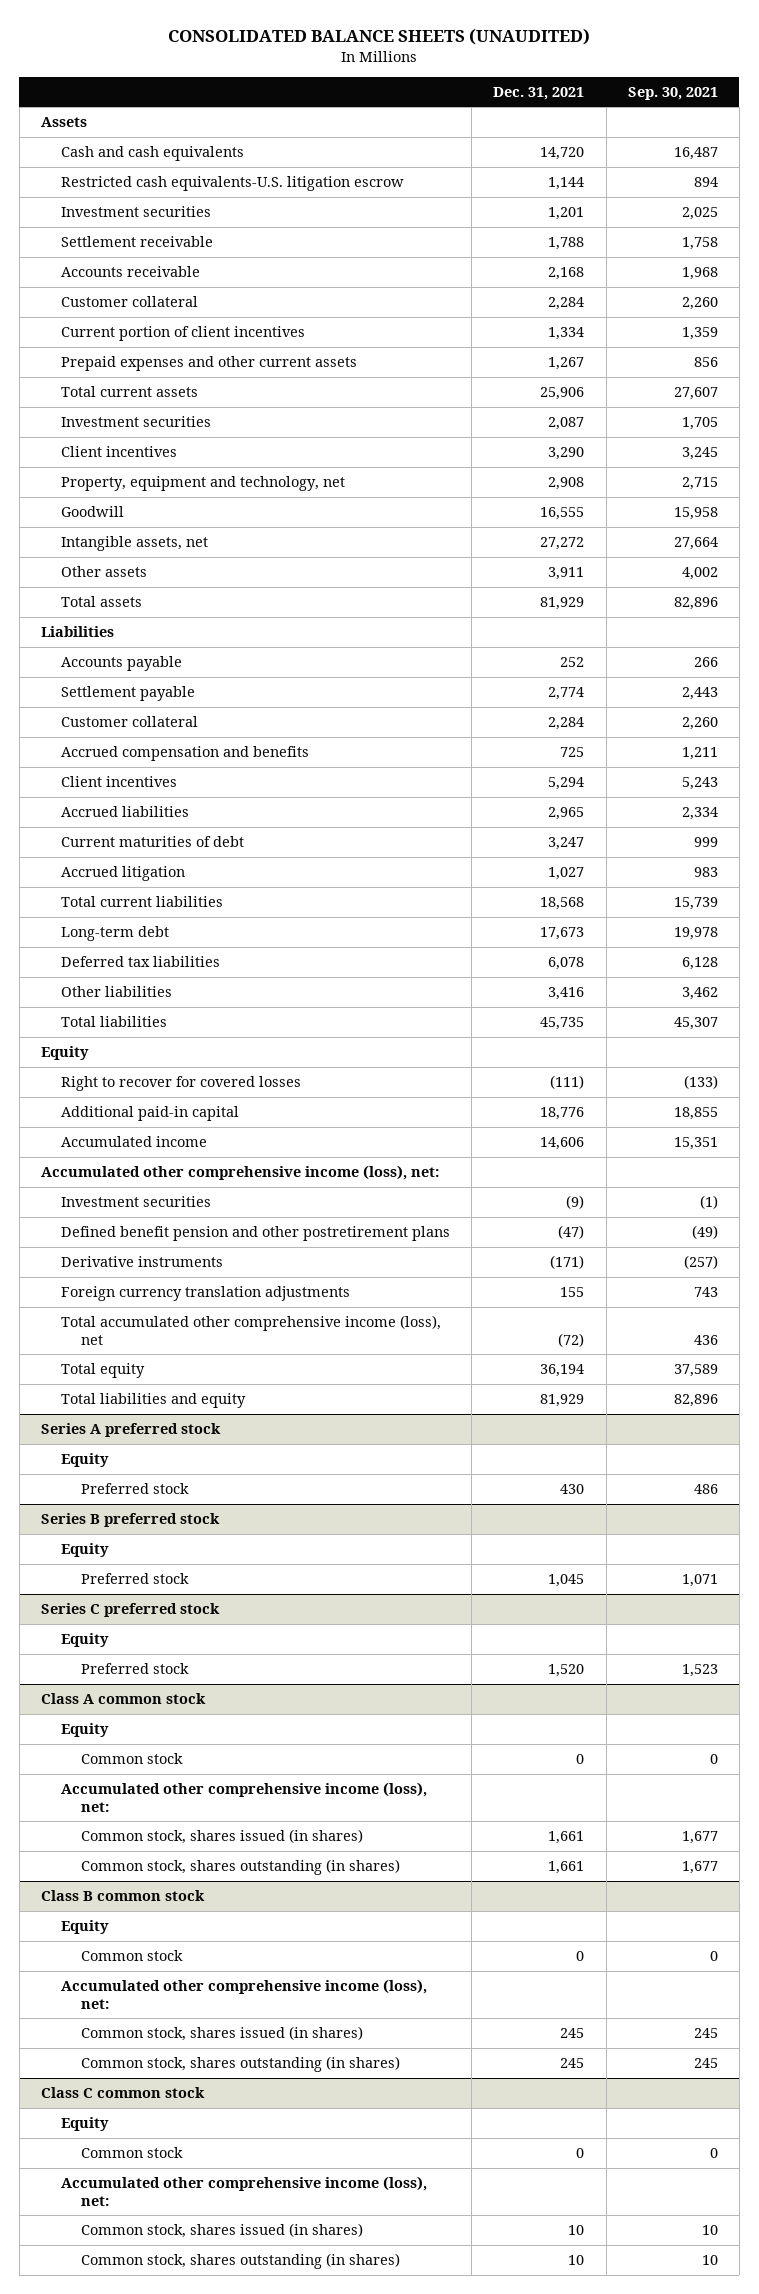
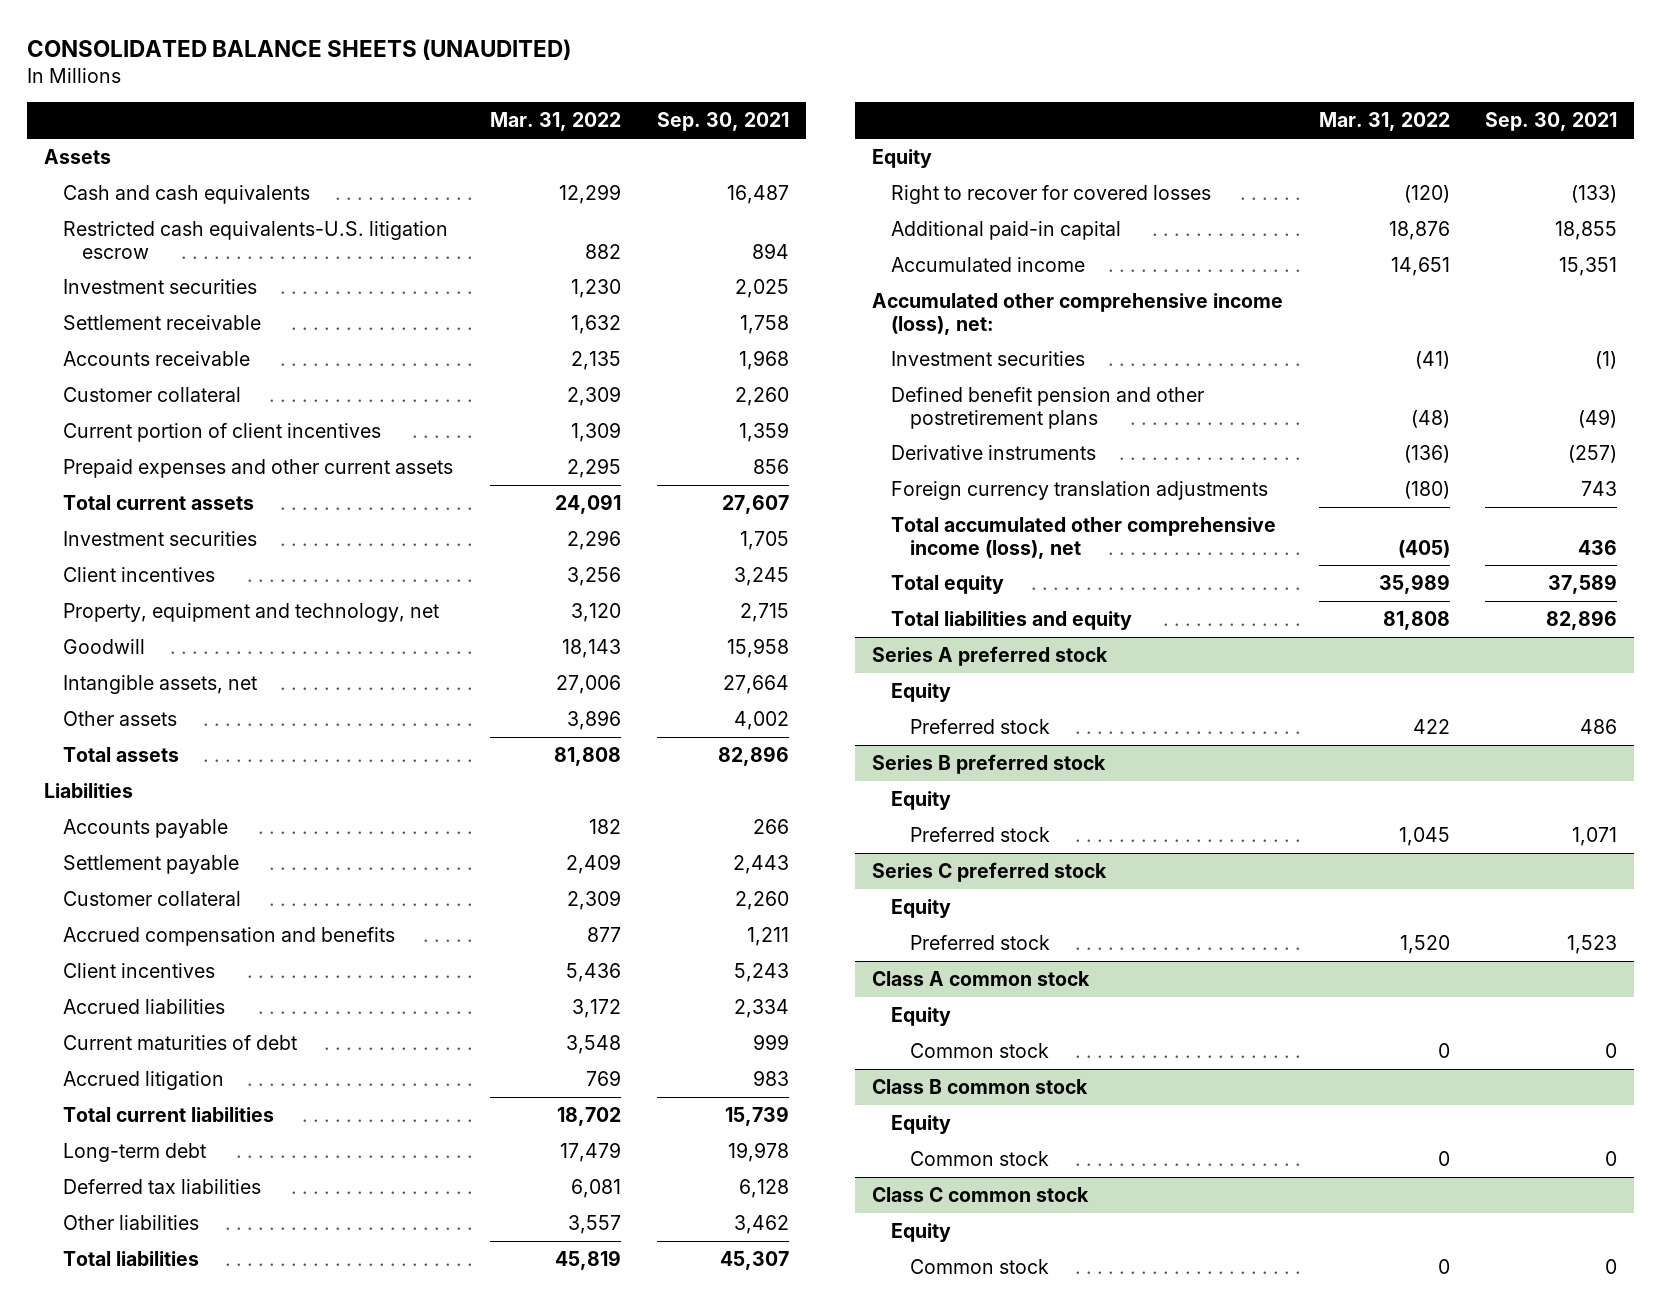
[493,86,585,100] Dec. 31, 2021 -> none
none -> [490,112,622,132] Mar. 31, 2022
[61,1782,428,1812] Accumulated other comprehensive income (loss), net: -> none
[81,1829,364,1845] Common stock, shares issued (in shares) -> none
[81,1859,401,1876] Common stock, shares outstanding (in shares) -> none
[61,1979,428,2009] Accumulated other comprehensive income (loss), net: -> none
[81,2026,364,2042] Common stock, shares issued (in shares) -> none
[81,2056,401,2073] Common stock, shares outstanding (in shares) -> none
[61,2176,428,2206] Accumulated other comprehensive income (loss), net: -> none
[81,2223,364,2239] Common stock, shares issued (in shares) -> none
[81,2253,401,2270] Common stock, shares outstanding (in shares) -> none

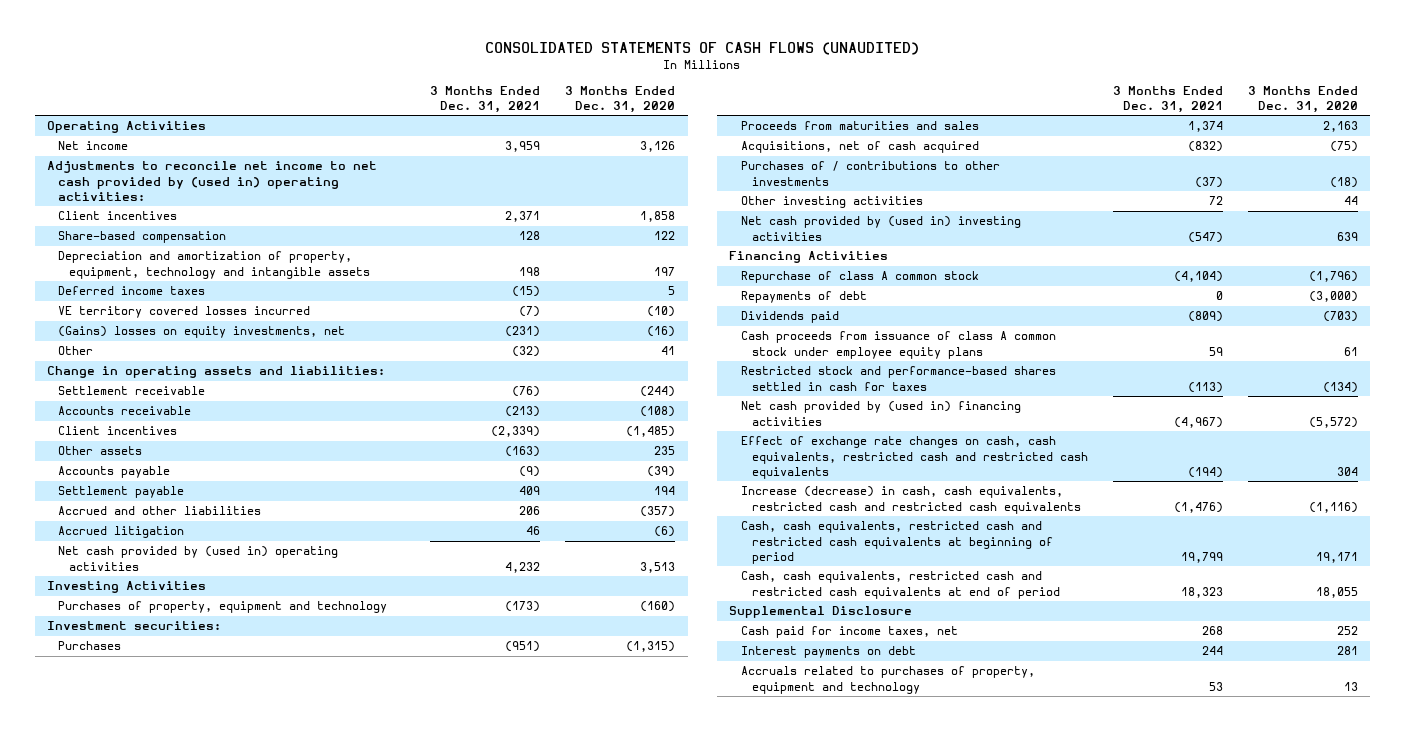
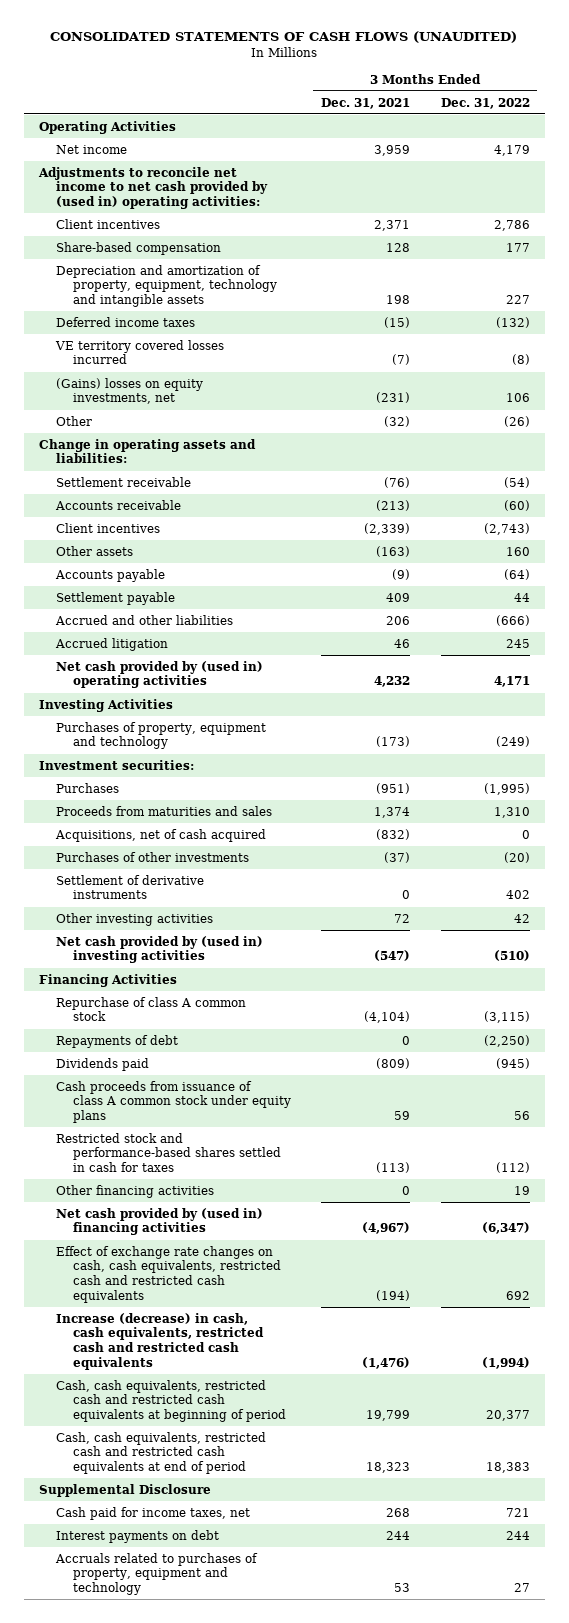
[565,85,676,113] 3 Months Ended Dec. 31, 2020 -> none
none -> [440,97,530,109] Dec. 31, 2022
[740,161,1000,186] Purchases of / contributions to other investments -> [55,851,249,862] Purchases of other investments
none -> [55,874,204,900] Settlement of derivative instruments
[740,331,1056,359] Cash proceeds from issuance of class A common stock under employee equity plans -> [55,1080,291,1124] Cash proceeds from issuance of class A common stock under equity plans
none -> [55,1184,214,1198] Other financing activities

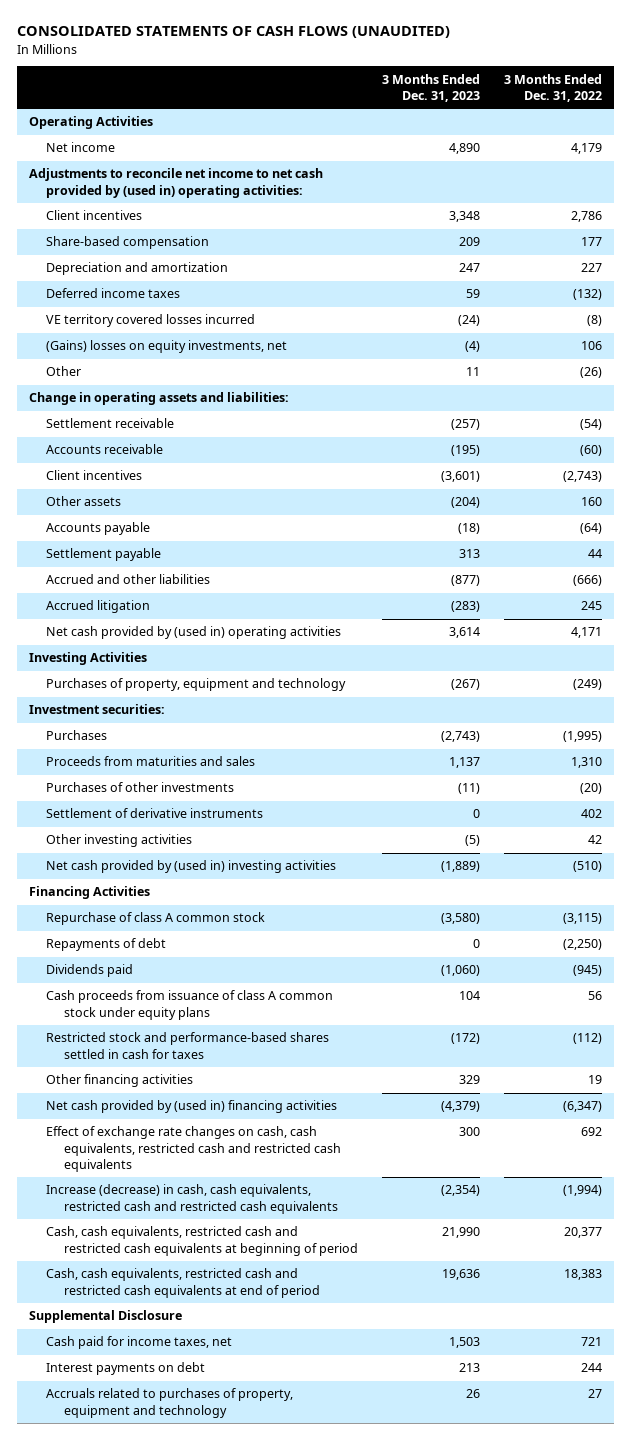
[321,97,411,109] Dec. 31, 2021 -> none
none -> [381,73,480,102] 3 Months Ended Dec. 31, 2023
[55,264,277,308] Depreciation and amortization of property, equipment, technology and intangible assets -> [46,262,229,276] Depreciation and amortization
[54,828,266,842] Acquisitions, net of cash acquired -> none

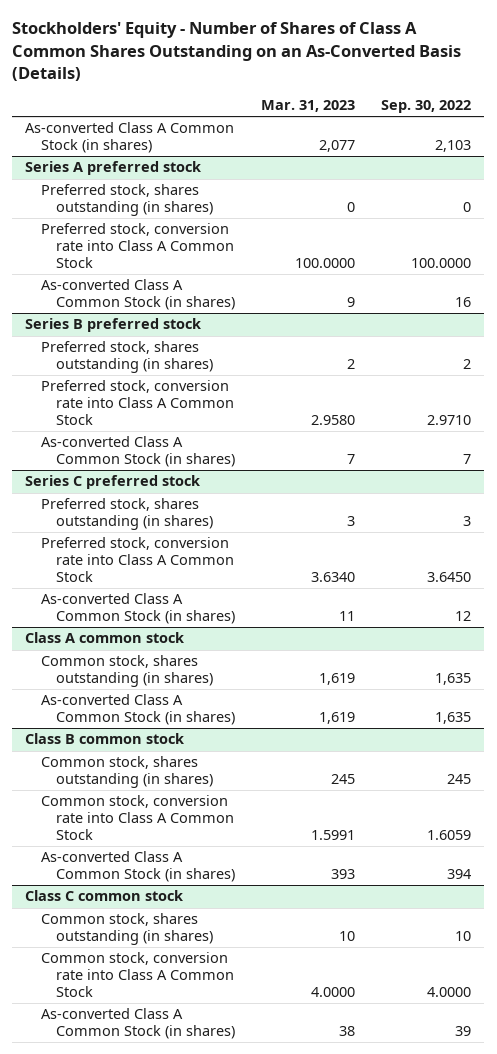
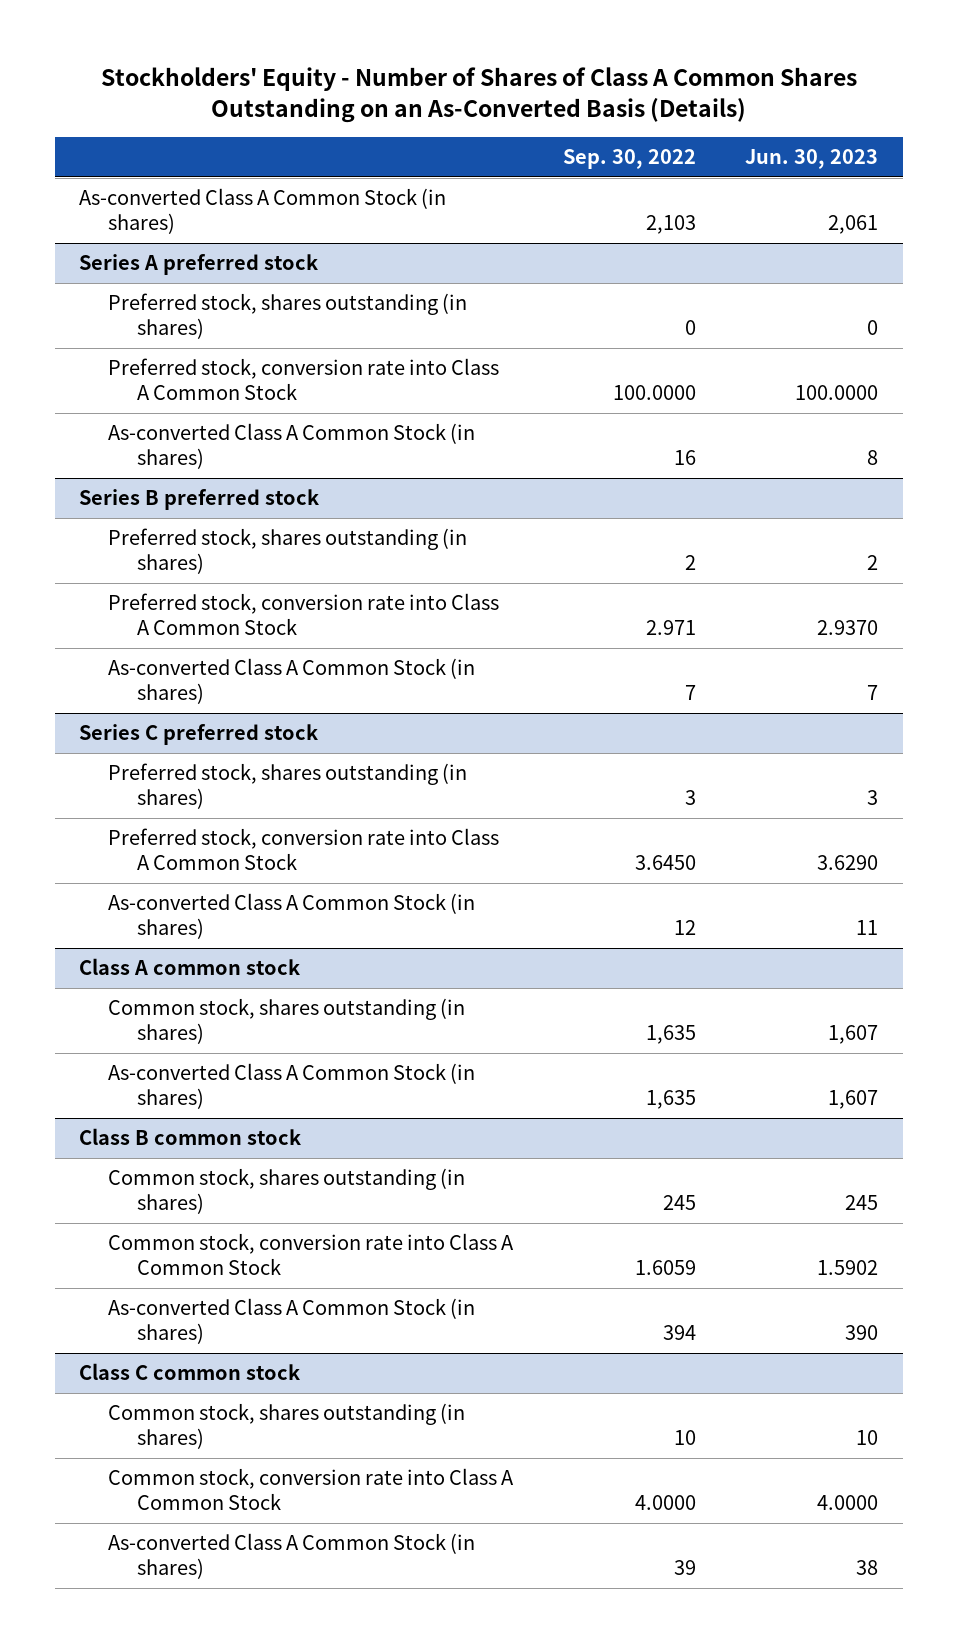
[261,100,356,113] Mar. 31, 2023 -> none
none -> [744,149,878,170] Jun. 30, 2023
[427,414,472,425] 2.9710 -> [645,620,696,636] 2.971

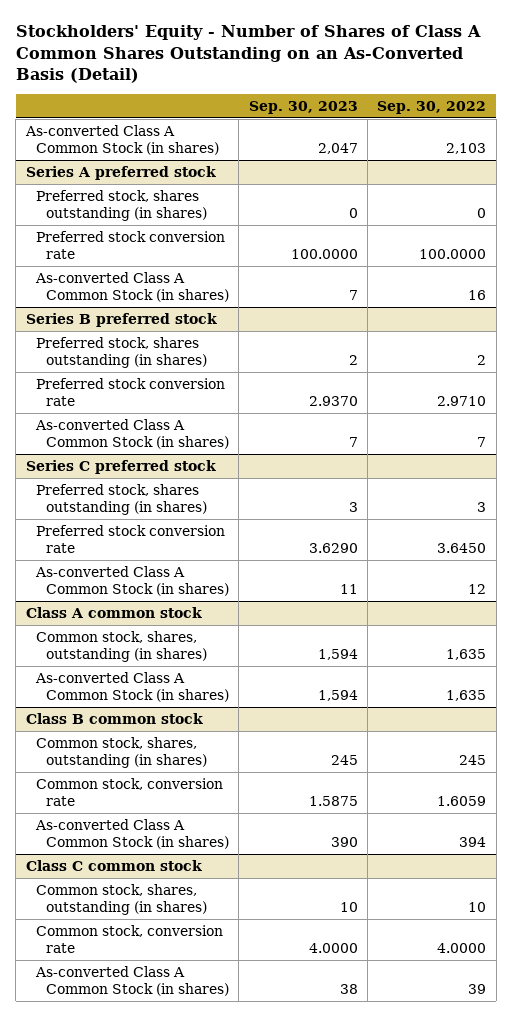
[100,66,857,123] Stockholders' Equity - Number of Shares of Class A Common Shares Outstanding on an As-Converted Basis (Details) -> [15,25,481,83] Stockholders' Equity - Number of Shares of Class A Common Shares Outstanding on an As-Converted Basis (Detail)
[744,149,878,170] Jun. 30, 2023 -> none
none -> [248,100,358,114] Sep. 30, 2023
[108,358,500,401] Preferred stock, conversion rate into Class A Common Stock -> [35,230,225,260] Preferred stock conversion rate
[108,593,500,636] Preferred stock, conversion rate into Class A Common Stock -> [35,377,225,407] Preferred stock conversion rate
[645,620,696,636] 2.971 -> [437,396,487,407] 2.9710
[108,828,500,871] Preferred stock, conversion rate into Class A Common Stock -> [35,524,225,554] Preferred stock conversion rate
[108,998,466,1045] Common stock, shares outstanding (in shares) -> [35,630,207,663] Common stock, shares, outstanding (in shares)
[108,1168,466,1215] Common stock, shares outstanding (in shares) -> [35,736,207,769] Common stock, shares, outstanding (in shares)
[108,1233,515,1276] Common stock, conversion rate into Class A Common Stock -> [35,777,223,807] Common stock, conversion rate
[108,1403,466,1450] Common stock, shares outstanding (in shares) -> [35,883,207,916] Common stock, shares, outstanding (in shares)
[108,1468,515,1511] Common stock, conversion rate into Class A Common Stock -> [35,924,223,954] Common stock, conversion rate

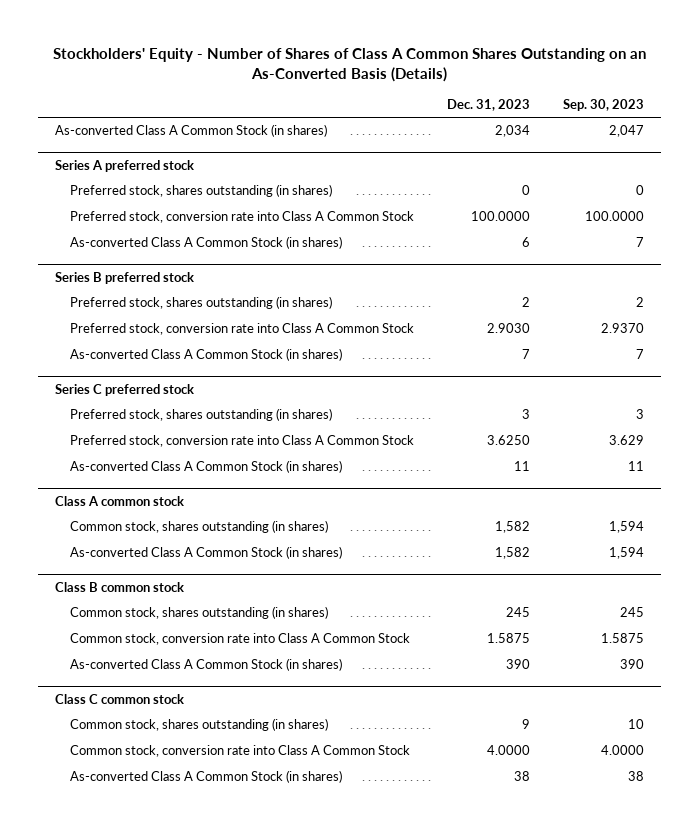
[15,25,481,83] Stockholders' Equity - Number of Shares of Class A Common Shares Outstanding on an As-Converted Basis (Detail) -> [52,47,646,82] Stockholders' Equity - Number of Shares of Class A Common Shares Outstanding on an As-Converted Basis (Details)
[377,100,487,114] Sep. 30, 2022 -> none
none -> [447,99,531,112] Dec. 31, 2023
[35,230,225,260] Preferred stock conversion rate -> [69,211,414,224] Preferred stock, conversion rate into Class A Common Stock
[35,377,225,407] Preferred stock conversion rate -> [69,323,414,336] Preferred stock, conversion rate into Class A Common Stock
[35,524,225,554] Preferred stock conversion rate -> [69,435,414,448] Preferred stock, conversion rate into Class A Common Stock
[308,543,358,554] 3.6290 -> [609,435,645,446] 3.629
[35,630,207,663] Common stock, shares, outstanding (in shares) -> [69,520,328,534] Common stock, shares outstanding (in shares)
[35,736,207,769] Common stock, shares, outstanding (in shares) -> [69,606,328,620] Common stock, shares outstanding (in shares)
[35,777,223,807] Common stock, conversion rate -> [69,633,410,646] Common stock, conversion rate into Class A Common Stock
[35,883,207,916] Common stock, shares, outstanding (in shares) -> [69,718,328,732] Common stock, shares outstanding (in shares)
[35,924,223,954] Common stock, conversion rate -> [69,745,410,758] Common stock, conversion rate into Class A Common Stock

